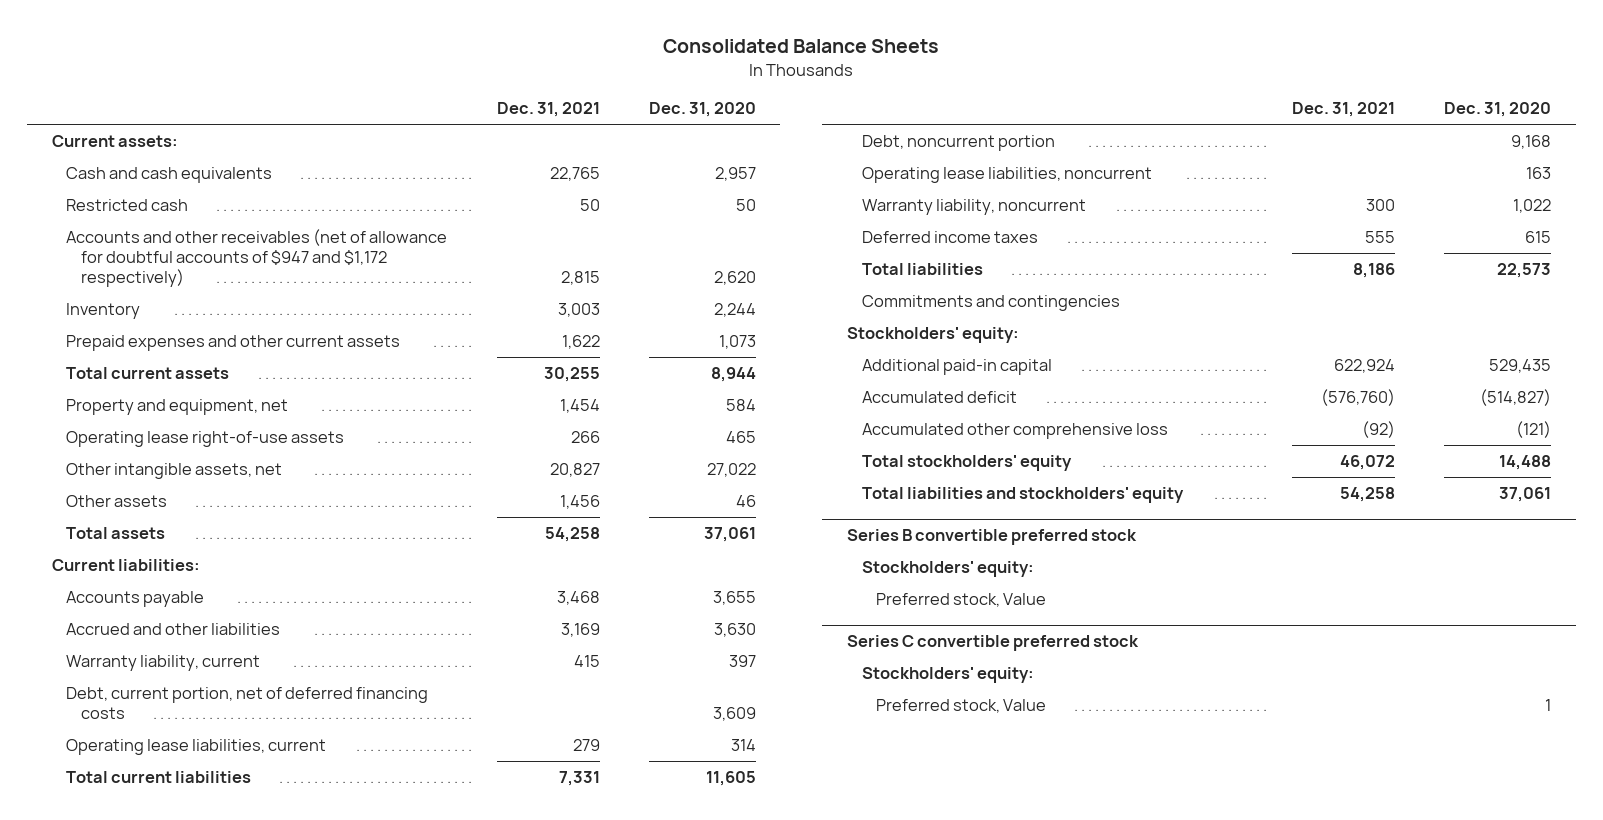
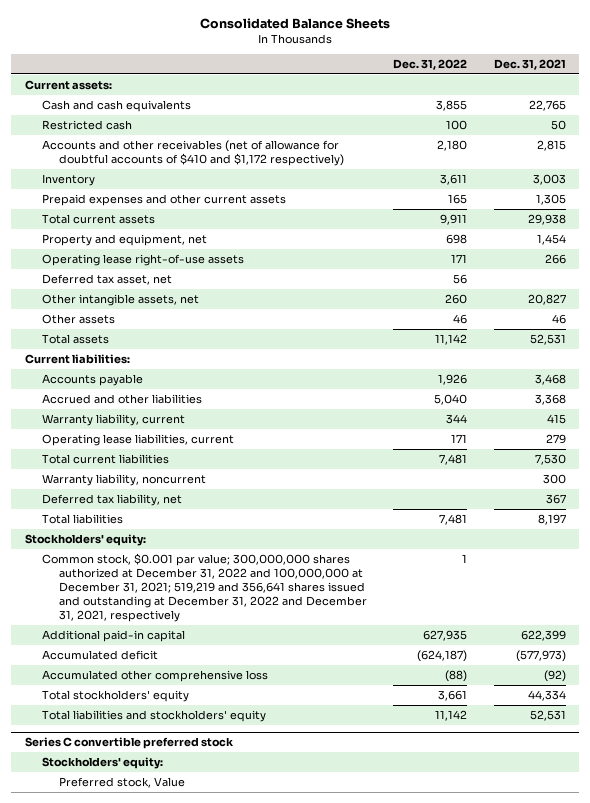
[648,102,756,118] Dec. 31, 2020 -> none
none -> [393,58,468,70] Dec. 31, 2022
[66,229,448,288] Accounts and other receivables (net of allowance for doubtful accounts of $947 and $1,172 respectively) -> [41,139,344,166] Accounts and other receivables (net of allowance for doubtful accounts of $410 and $1,172 respectively)
[561,335,600,350] 1,622 -> [535,193,566,205] 1,305
[543,367,600,383] 30,255 -> [527,213,566,225] 29,938
none -> [41,273,172,285] Deferred tax asset, net
[559,495,600,510] 1,456 -> [551,313,566,324] 46
[544,527,600,543] 54,258 -> [529,333,566,345] 52,531
[560,623,600,638] 3,169 -> [534,393,566,405] 3,368
[66,687,429,720] Debt, current portion, net of deferred financing costs -> none
[861,135,1055,152] Debt, noncurrent portion -> none
[861,167,1152,184] Operating lease liabilities, noncurrent -> none
[558,771,600,787] 7,331 -> [534,453,566,465] 7,530
[861,295,1120,312] Commitments and contingencies -> none
[861,231,1038,244] Deferred income taxes -> [41,493,182,506] Deferred tax liability, net
[1364,231,1395,244] 555 -> [545,493,566,504] 367
[1352,263,1395,279] 8,186 -> [537,513,566,525] 8,197
none -> [41,552,367,623] Common stock, $0.001 par value; 300,000,000 shares authorized at December 31, 2022 and 100,000,000 at December 31, 2021; 519,219 and 356,641 shares issued and outstanding at December 31, 2022 and December 31, 2021, respectively
[1333,359,1395,374] 622,924 -> [520,629,566,641] 622,399
[1320,389,1395,407] (576,760) -> [515,649,566,662] (577,973)
[847,529,1138,546] Series B convertible preferred stock -> none
[861,561,1034,578] Stockholders' equity: -> none
[876,593,1047,608] Preferred stock, Value -> none
[1339,455,1395,471] 46,072 -> [527,689,566,701] 44,334
[1339,487,1395,503] 54,258 -> [529,709,566,721] 52,531

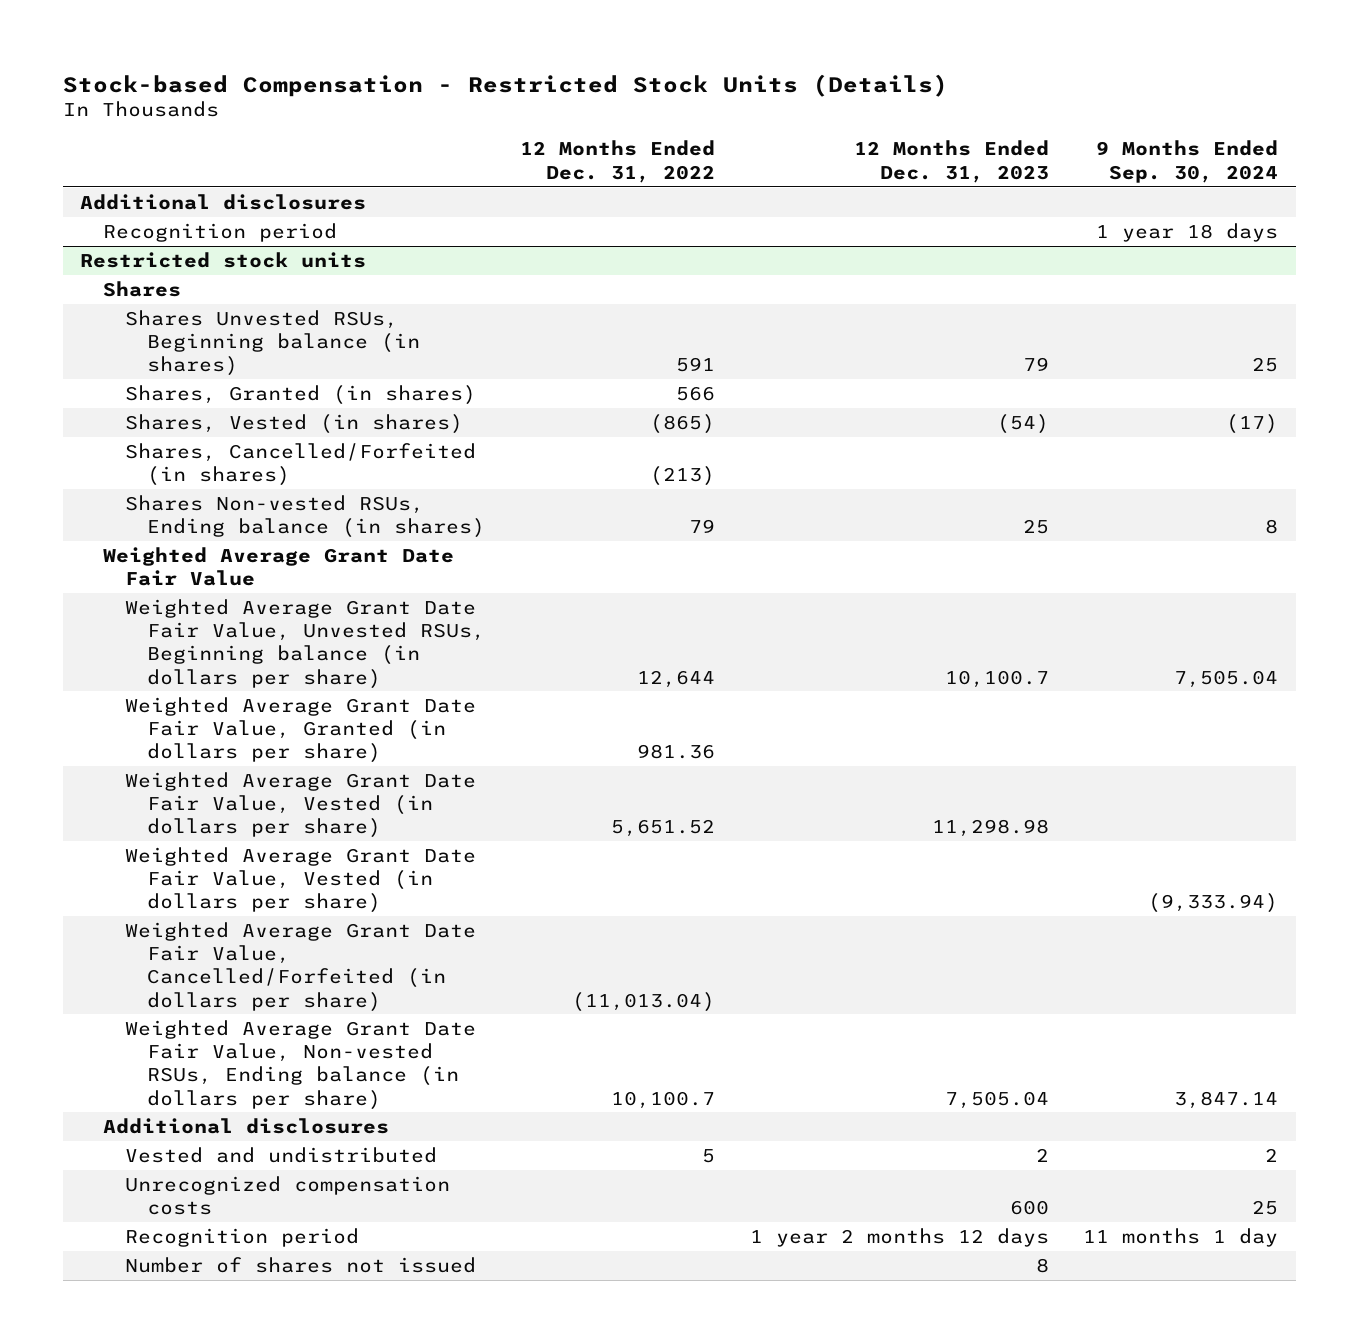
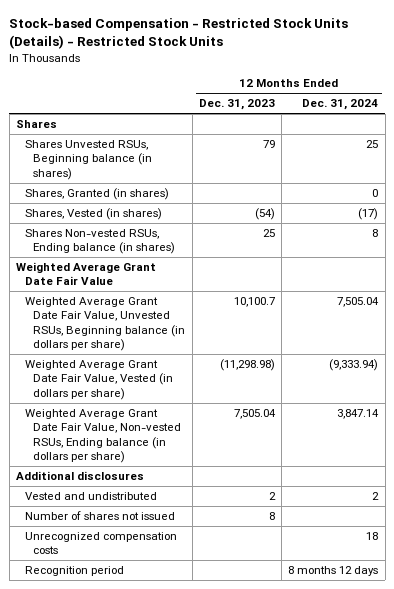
[63,73,949,97] Stock-based Compensation - Restricted Stock Units (Details) -> [9,17,349,49] Stock-based Compensation - Restricted Stock Units (Details) - Restricted Stock Units
[519,140,715,183] 12 Months Ended Dec. 31, 2022 -> none
[1096,140,1279,183] 9 Months Ended Sep. 30, 2024 -> none
none -> [302,99,379,111] Dec. 31, 2024
[80,193,367,210] Additional disclosures -> none
[80,251,367,268] Restricted stock units -> none
[124,442,476,487] Shares, Cancelled/Forfeited (in shares) -> none
[124,696,476,764] Weighted Average Grant Date Fair Value, Granted (in dollars per share) -> none
[124,846,476,914] Weighted Average Grant Date Fair Value, Vested (in dollars per share) -> none
[124,921,476,1012] Weighted Average Grant Date Fair Value, Cancelled/Forfeited (in dollars per share) -> none
[931,819,1049,838] 11,298.98 -> [219,359,275,372] (11,298.98)
[124,1175,450,1216] Unrecognized compensation costs -> none
[124,1227,359,1247] Recognition period -> none
none -> [24,532,177,555] Unrecognized compensation costs
[102,222,337,242] Recognition period -> [24,566,124,577] Recognition period

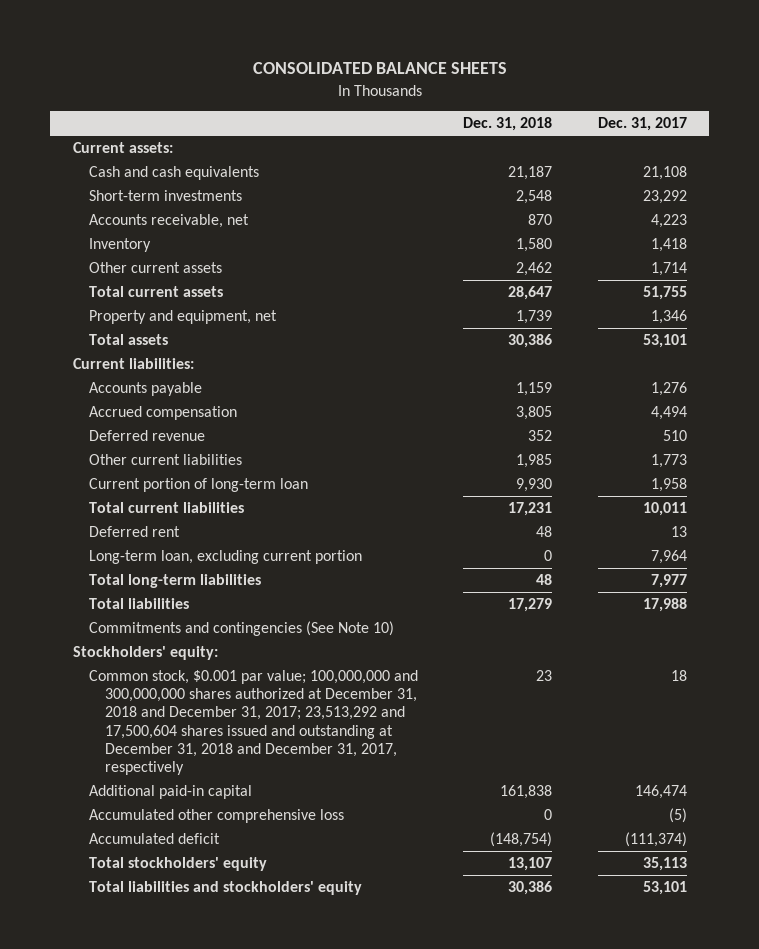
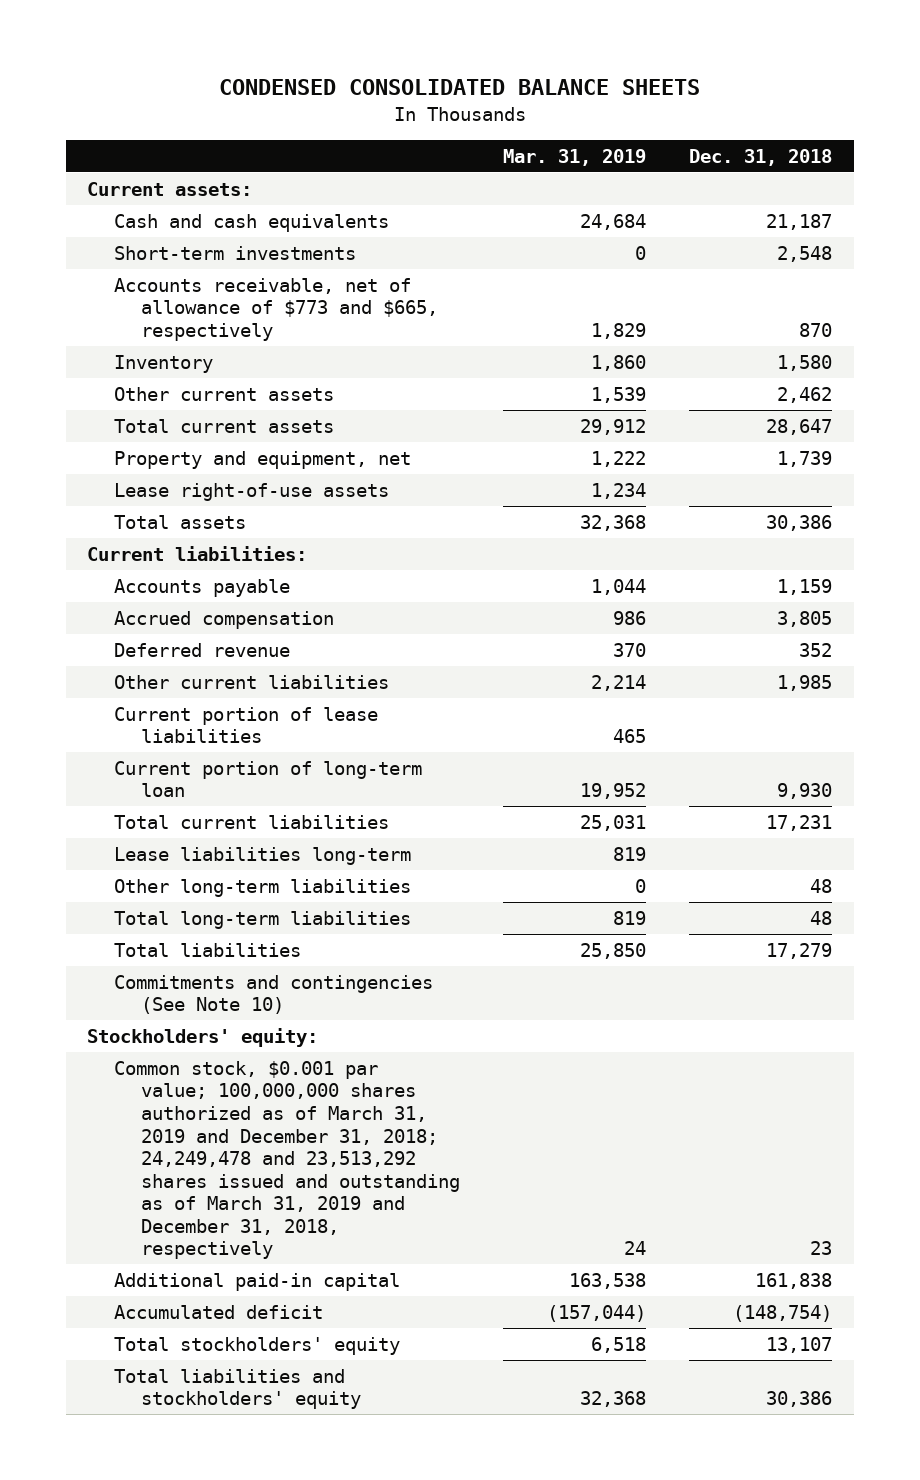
[252,62,507,75] CONSOLIDATED BALANCE SHEETS -> [218,79,700,96] CONDENSED CONSOLIDATED BALANCE SHEETS
[597,117,687,132] Dec. 31, 2017 -> none
none -> [503,148,647,166] Mar. 31, 2019
[88,214,249,229] Accounts receivable, net -> [114,277,438,342] Accounts receivable, net of allowance of $773 and $665, respectively
none -> [114,482,390,501] Lease right-of-use assets
none -> [114,706,379,744] Current portion of lease liabilities
[88,526,180,538] Deferred rent -> none
[88,550,362,565] Long-term loan, excluding current portion -> none
none -> [114,846,412,865] Lease liabilities long-term
none -> [114,878,412,897] Other long-term liabilities
[88,670,418,776] Common stock, $0.001 par value; 100,000,000 and 300,000,000 shares authorized at December 31, 2018 and December 31, 2017; 23,513,292 and 17,500,604 shares issued and outstanding at December 31, 2018 and December 31, 2017, respectively -> [114,1060,460,1260] Common stock, $0.001 par value; 100,000,000 shares authorized as of March 31, 2019 and December 31, 2018; 24,249,478 and 23,513,292 shares issued and outstanding as of March 31, 2019 and December 31, 2018, respectively
[88,809,344,824] Accumulated other comprehensive loss -> none

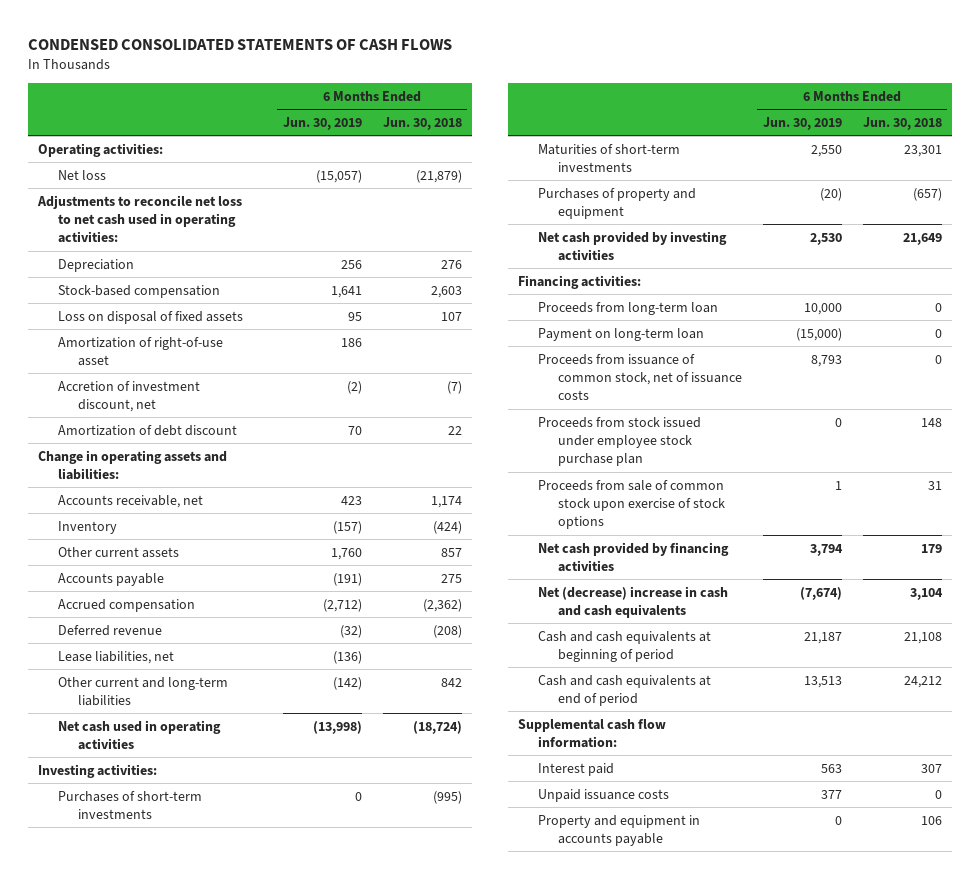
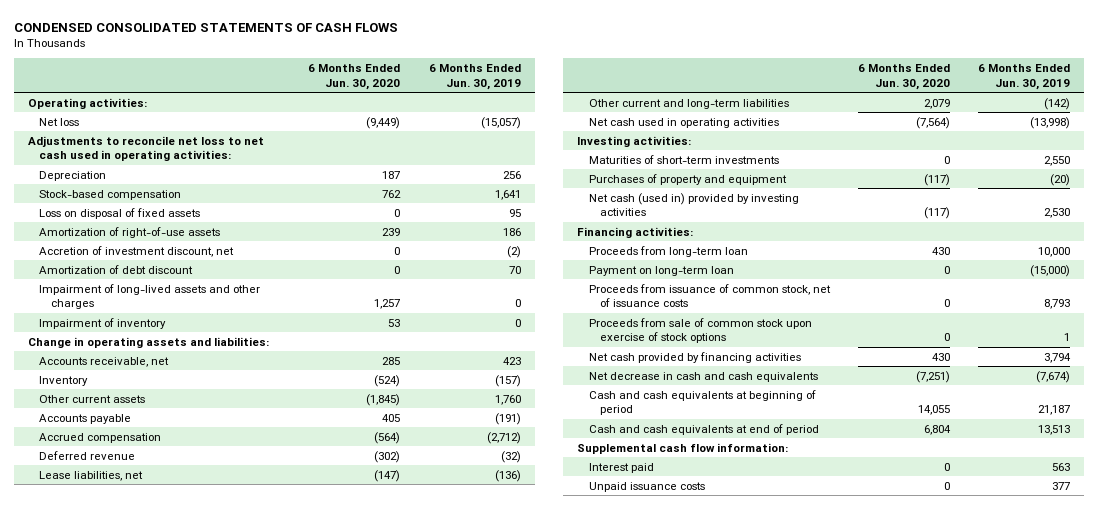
[382,116,462,130] Jun. 30, 2018 -> none
none -> [308,64,401,90] 6 Months Ended Jun. 30, 2020
[57,336,223,367] Amortization of right-of-use asset -> [39,226,221,238] Amortization of right-of-use assets
none -> [39,283,261,310] Impairment of long-lived assets and other charges
none -> [39,317,167,329] Impairment of inventory
[57,790,202,820] Purchases of short-term investments -> none
[537,230,727,262] Net cash provided by investing activities -> [588,192,799,217] Net cash (used in) provided by investing activities
[537,416,701,467] Proceeds from stock issued under employee stock purchase plan -> none
[537,585,728,619] Net (decrease) increase in cash and cash equivalents -> [588,371,818,382] Net decrease in cash and cash equivalents
[537,814,700,847] Property and equipment in accounts payable -> none

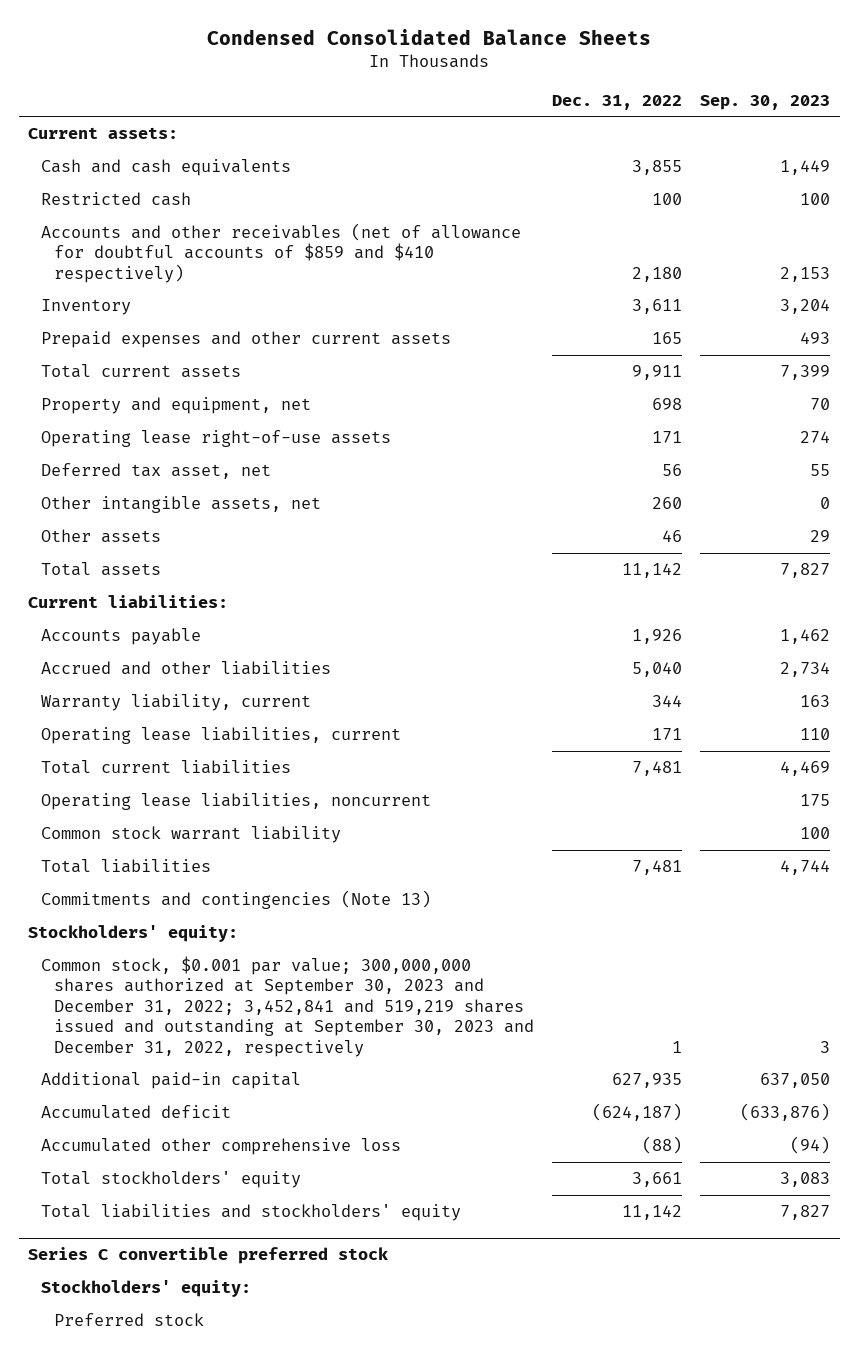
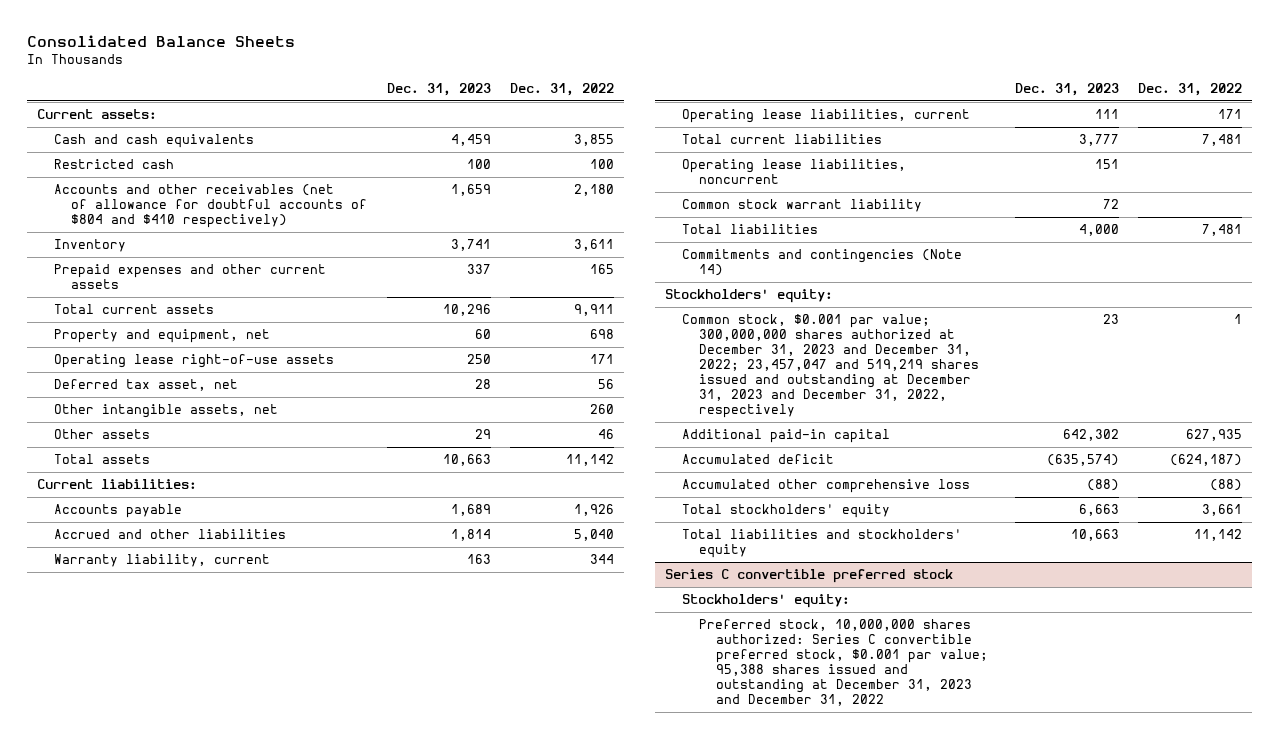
[207,28,652,45] Condensed Consolidated Balance Sheets -> [27,34,296,47] Consolidated Balance Sheets
[700,94,831,110] Sep. 30, 2023 -> none
none -> [386,83,491,97] Dec. 31, 2023
[40,223,521,283] Accounts and other receivables (net of allowance for doubtful accounts of $859 and $410 respectively) -> [54,184,367,229] Accounts and other receivables (net of allowance for doubtful accounts of $804 and $410 respectively)
[40,890,431,910] Commitments and contingencies (Note 13) -> [682,249,963,277] Commitments and contingencies (Note 14)
[40,956,534,1057] Common stock, $0.001 par value; 300,000,000 shares authorized at September 30, 2023 and December 31, 2022; 3,452,841 and 519,219 shares issued and outstanding at September 30, 2023 and December 31, 2022, respectively -> [682,314,979,419] Common stock, $0.001 par value; 300,000,000 shares authorized at December 31, 2023 and December 31, 2022; 23,457,047 and 519,219 shares issued and outstanding at December 31, 2023 and December 31, 2022, respectively
[53,1313,204,1327] Preferred stock -> [698,619,988,707] Preferred stock, 10,000,000 shares authorized: Series C convertible preferred stock, $0.001 par value; 95,388 shares issued and outstanding at December 31, 2023 and December 31, 2022

